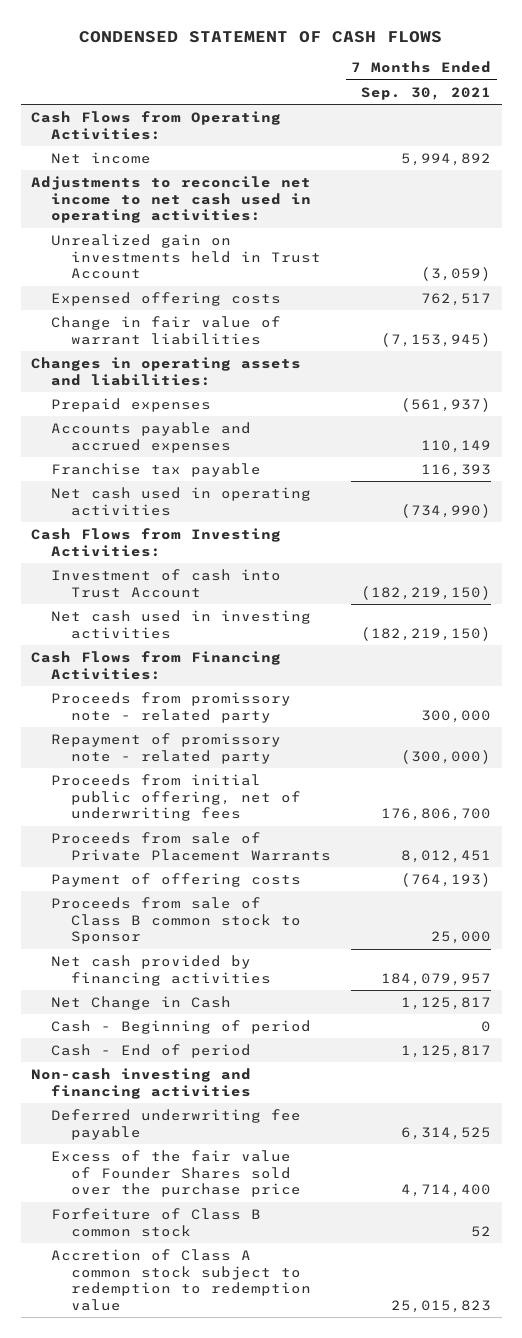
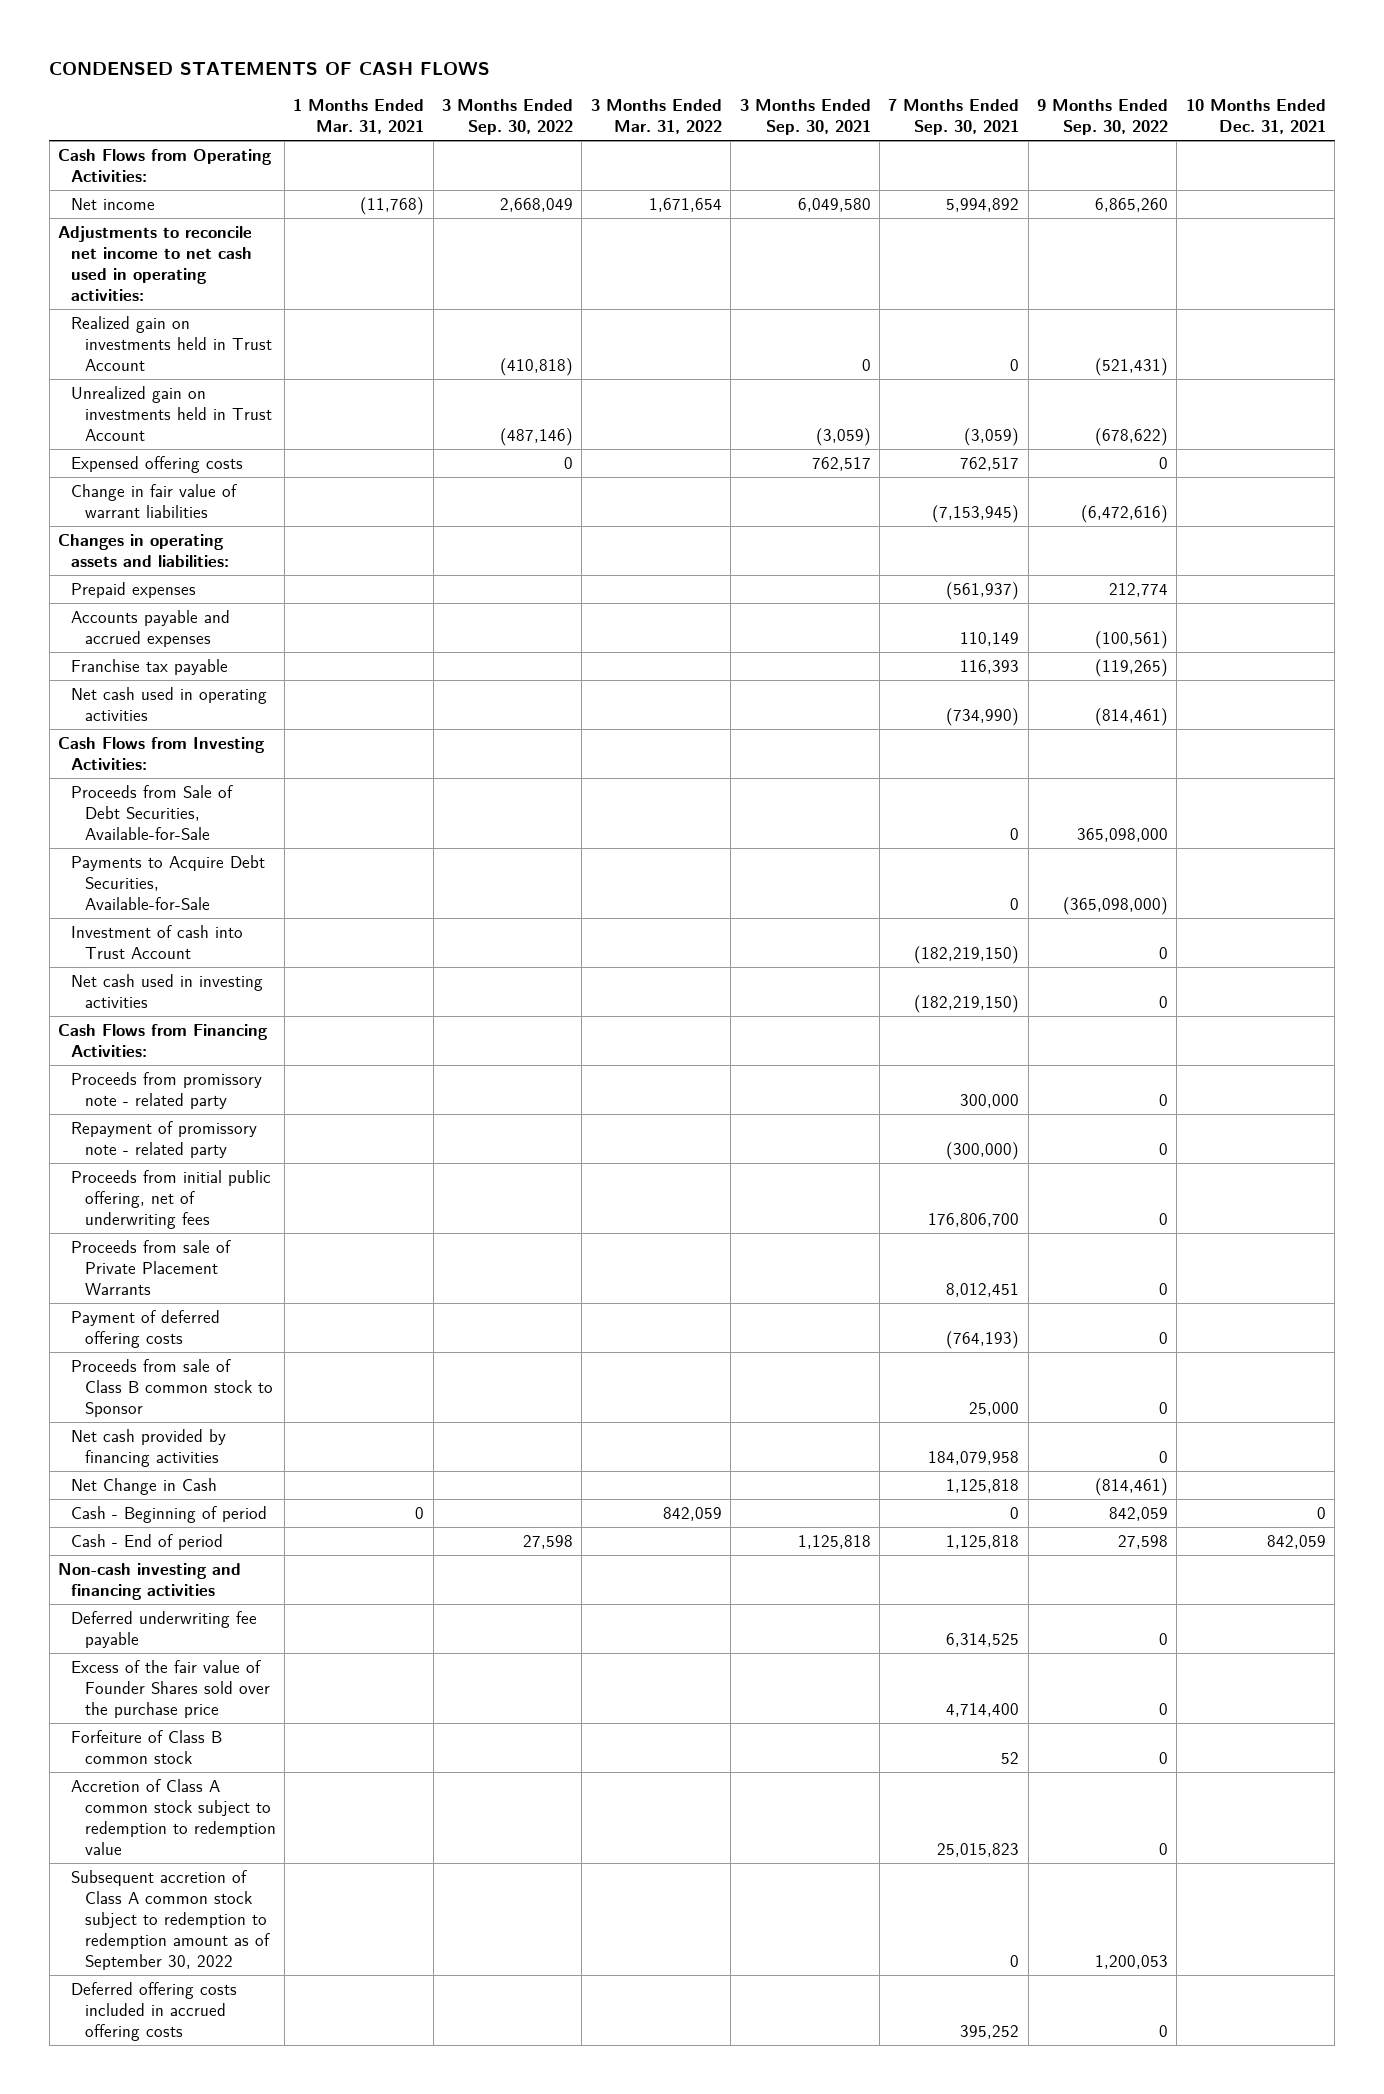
[79,30,443,43] CONDENSED STATEMENT OF CASH FLOWS -> [49,61,491,75] CONDENSED STATEMENTS OF CASH FLOWS
none -> [293,99,425,135] 1 Months Ended Mar. 31, 2021
none -> [442,99,574,136] 3 Months Ended Sep. 30, 2022
none -> [590,99,722,135] 3 Months Ended Mar. 31, 2022
none -> [739,99,871,136] 3 Months Ended Sep. 30, 2021
none -> [1037,99,1169,136] 9 Months Ended Sep. 30, 2022
none -> [1185,99,1326,135] 10 Months Ended Dec. 31, 2021
none -> [71,315,272,371] Realized gain on investments held in Trust Account
none -> [71,784,234,840] Proceeds from Sale of Debt Securities, Available-for-Sale
none -> [71,854,266,910] Payments to Acquire Debt Securities, Available-for-Sale
[51,872,302,887] Payment of offering costs -> [71,1309,221,1348] Payment of deferred offering costs
[381,972,492,986] 184,079,957 -> [928,1450,1020,1465] 184,079,958
[401,996,492,1010] 1,125,817 -> [946,1478,1020,1493] 1,125,818
[401,1044,492,1058] 1,125,817 -> [946,1534,1020,1549] 1,125,818
none -> [71,1869,270,1970] Subsequent accretion of Class A common stock subject to redemption to redemption amount as of September 30, 2022
none -> [71,1981,238,2041] Deferred offering costs included in accrued offering costs

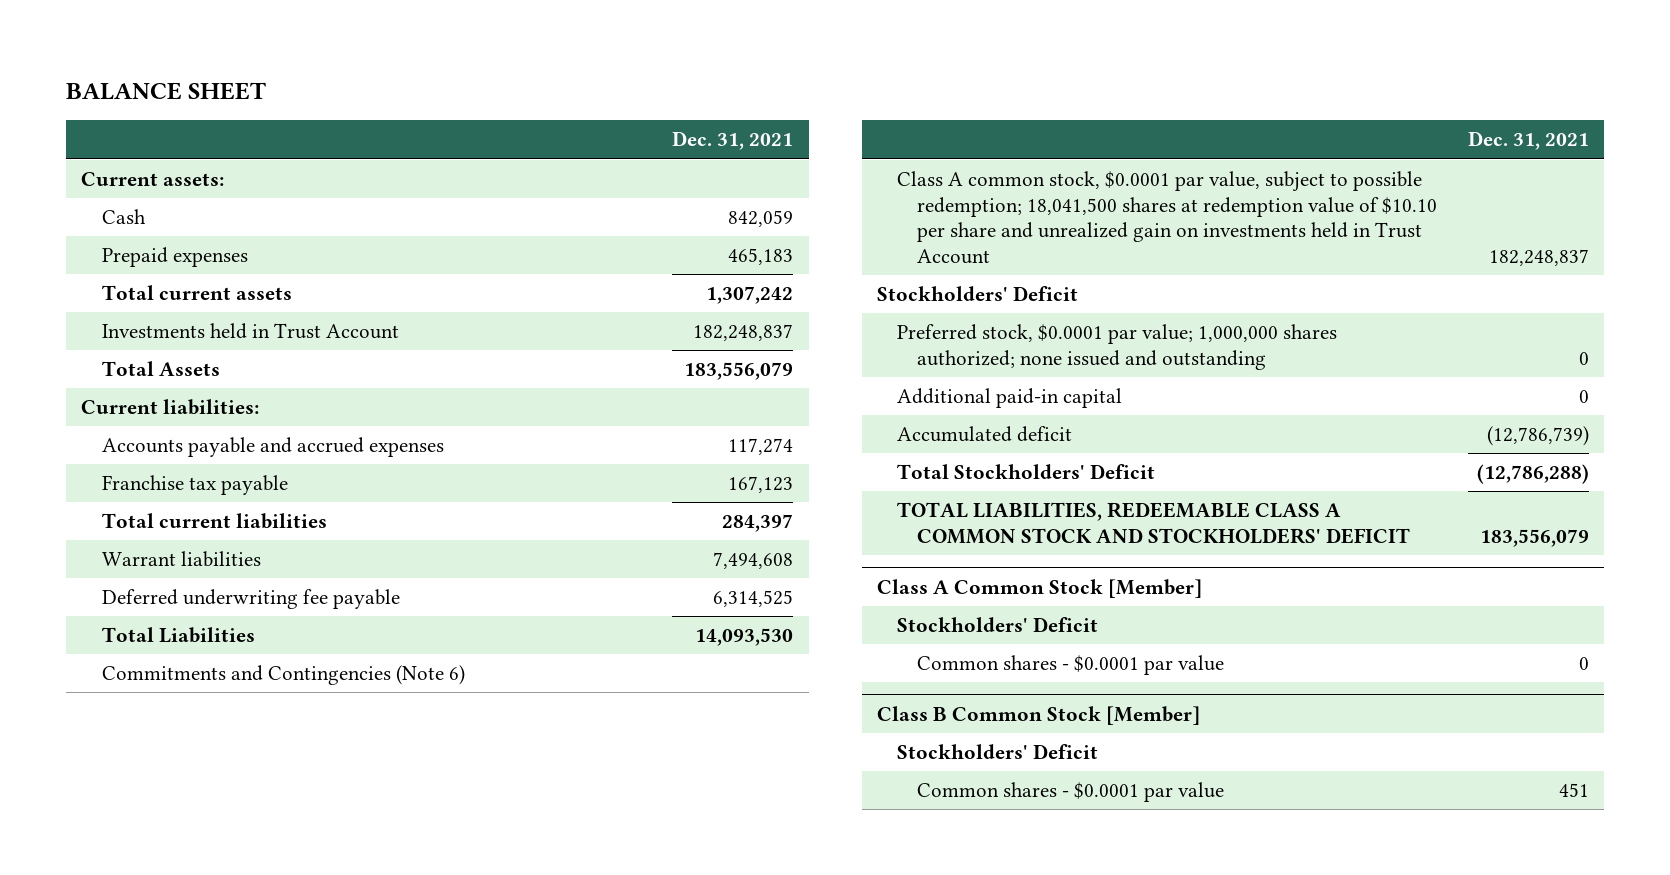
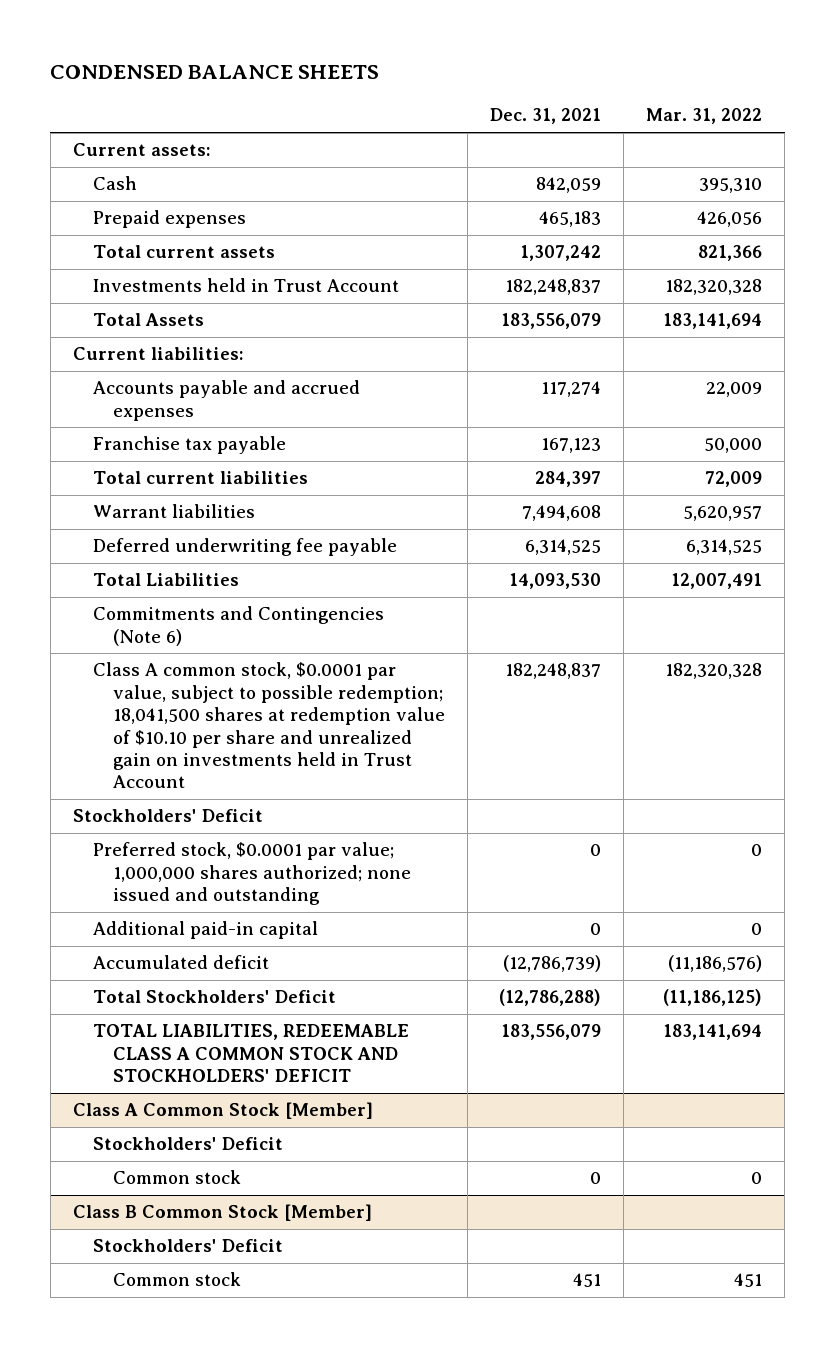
[66,82,267,101] BALANCE SHEET -> [50,65,380,80] CONDENSED BALANCE SHEETS
none -> [645,108,762,125] Mar. 31, 2022
[917,654,1225,675] Common shares - $0.0001 par value -> [112,1170,241,1185] Common stock
[917,781,1225,802] Common shares - $0.0001 par value -> [112,1272,241,1287] Common stock

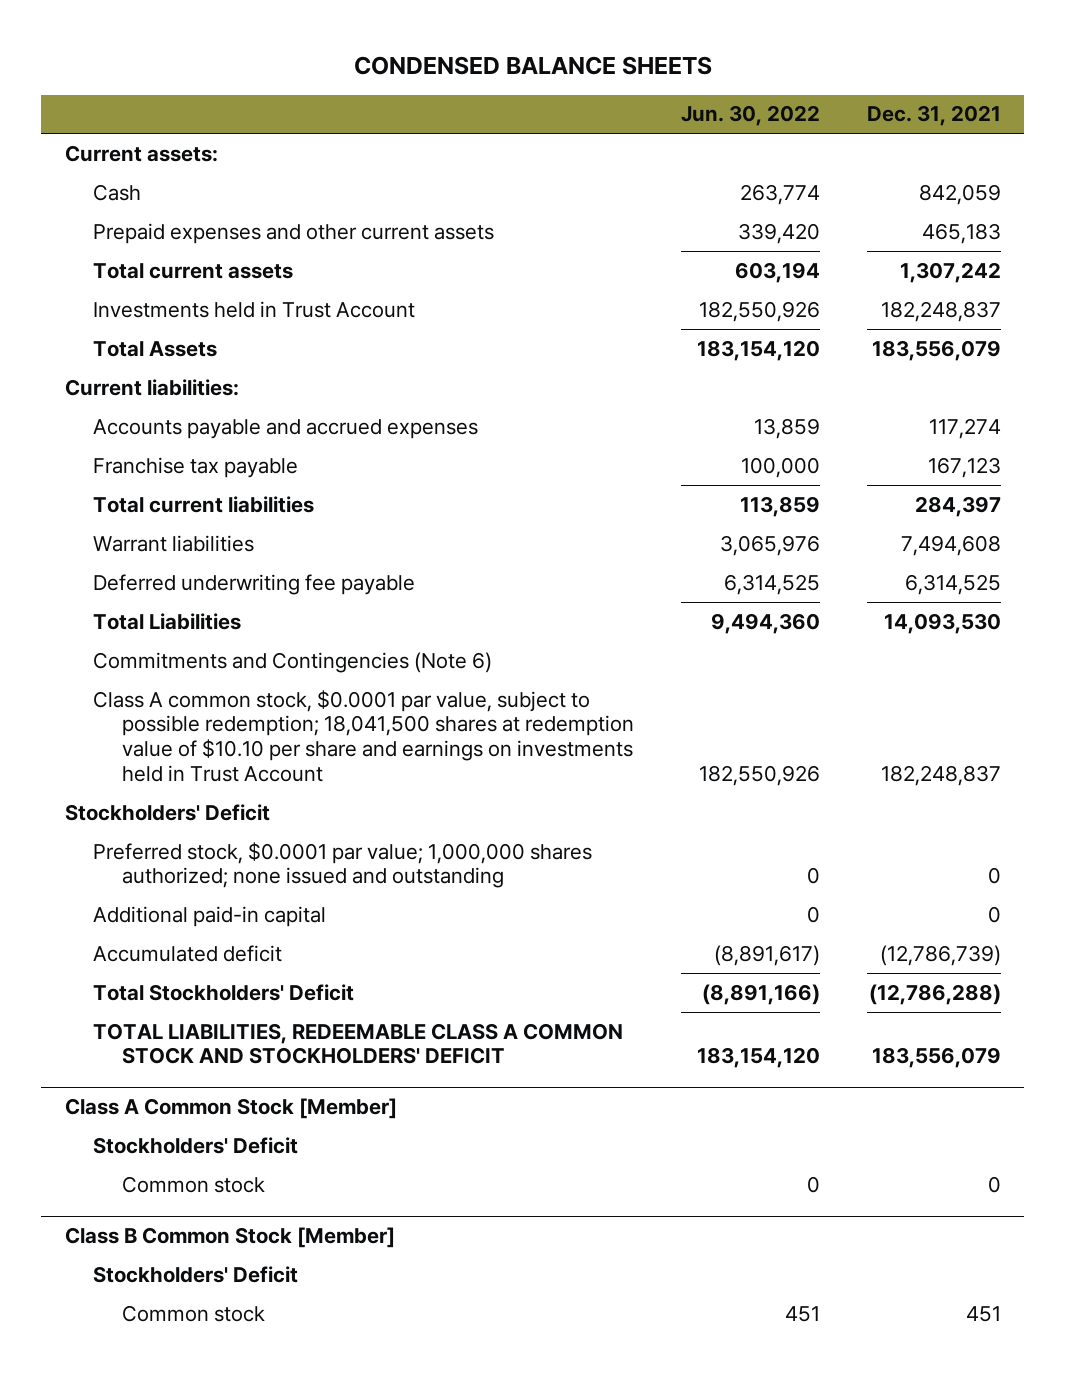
[645,108,762,125] Mar. 31, 2022 -> none
none -> [680,105,820,127] Jun. 30, 2022
[92,210,246,229] Prepaid expenses -> [93,222,495,244] Prepaid expenses and other current assets
[92,662,445,789] Class A common stock, $0.0001 par value, subject to possible redemption; 18,041,500 shares at redemption value of $10.10 per share and unrealized gain on investments held in Trust Account -> [93,689,634,782] Class A common stock, $0.0001 par value, subject to possible redemption; 18,041,500 shares at redemption value of $10.10 per share and earnings on investments held in Trust Account

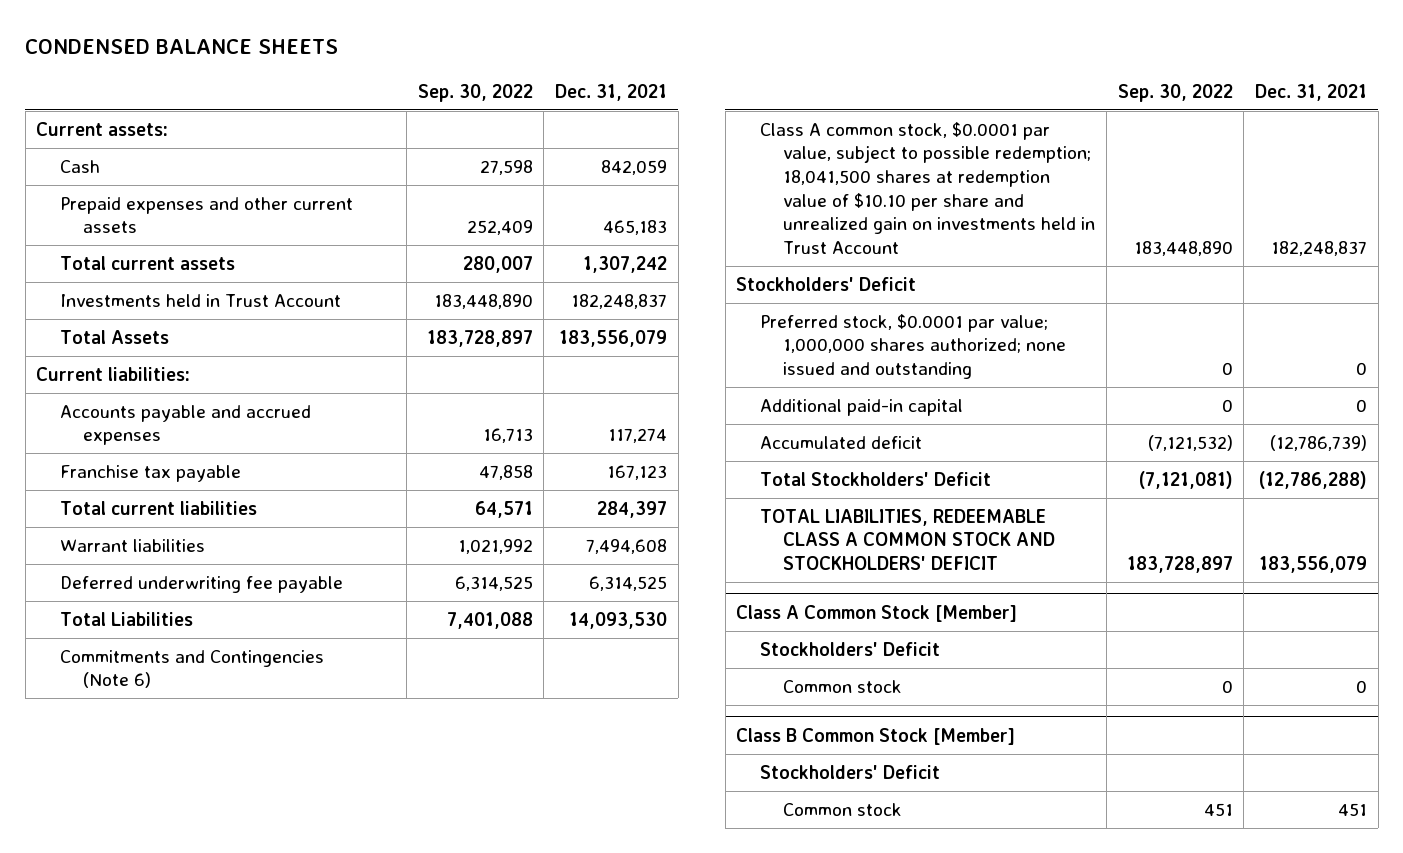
[680,105,820,127] Jun. 30, 2022 -> none
none -> [417,83,533,102] Sep. 30, 2022
[93,689,634,782] Class A common stock, $0.0001 par value, subject to possible redemption; 18,041,500 shares at redemption value of $10.10 per share and earnings on investments held in Trust Account -> [759,121,1096,254] Class A common stock, $0.0001 par value, subject to possible redemption; 18,041,500 shares at redemption value of $10.10 per share and unrealized gain on investments held in Trust Account

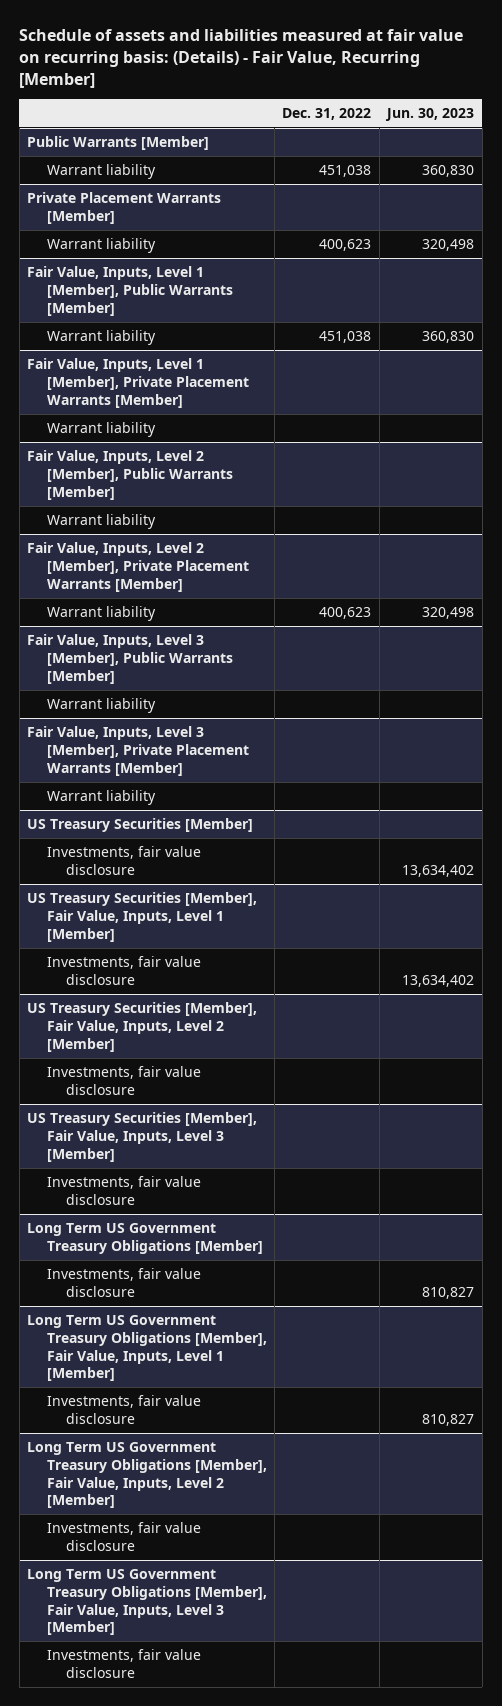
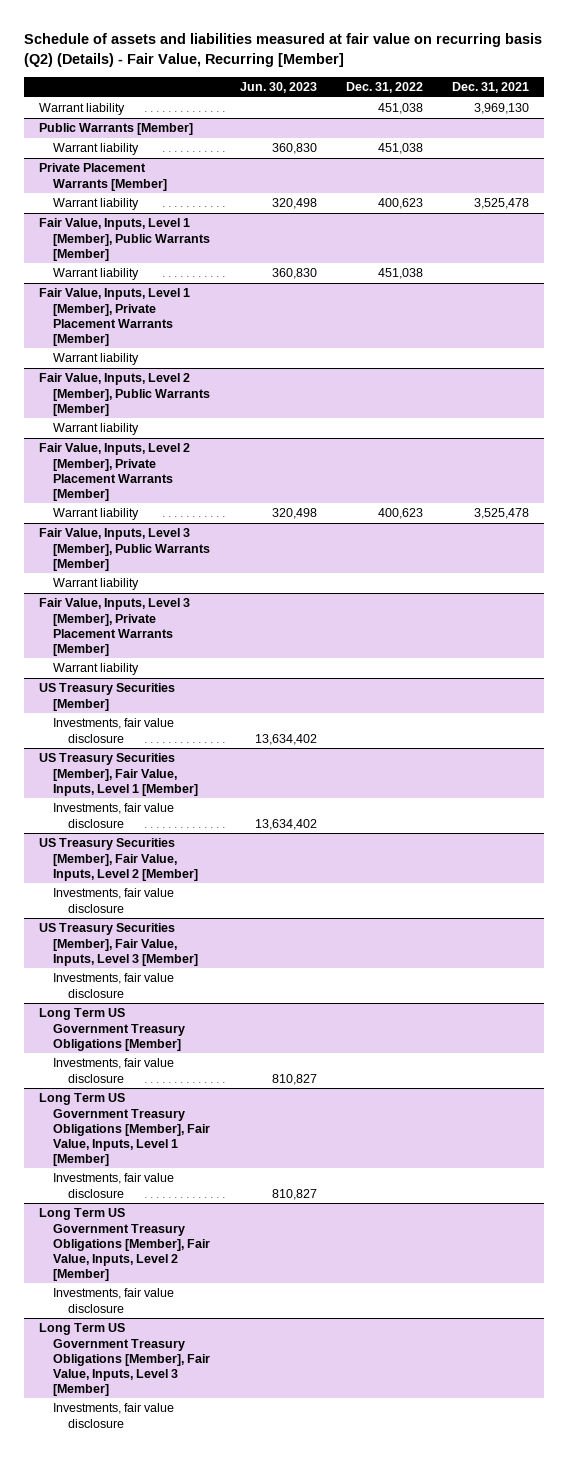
[19,29,464,88] Schedule of assets and liabilities measured at fair value on recurring basis: (Details) - Fair Value, Recurring [Member] -> [24,33,543,67] Schedule of assets and liabilities measured at fair value on recurring basis (Q2) (Details) - Fair Value, Recurring [Member]
none -> [451,82,529,94] Dec. 31, 2021
none -> [38,103,125,116] Warrant liability

